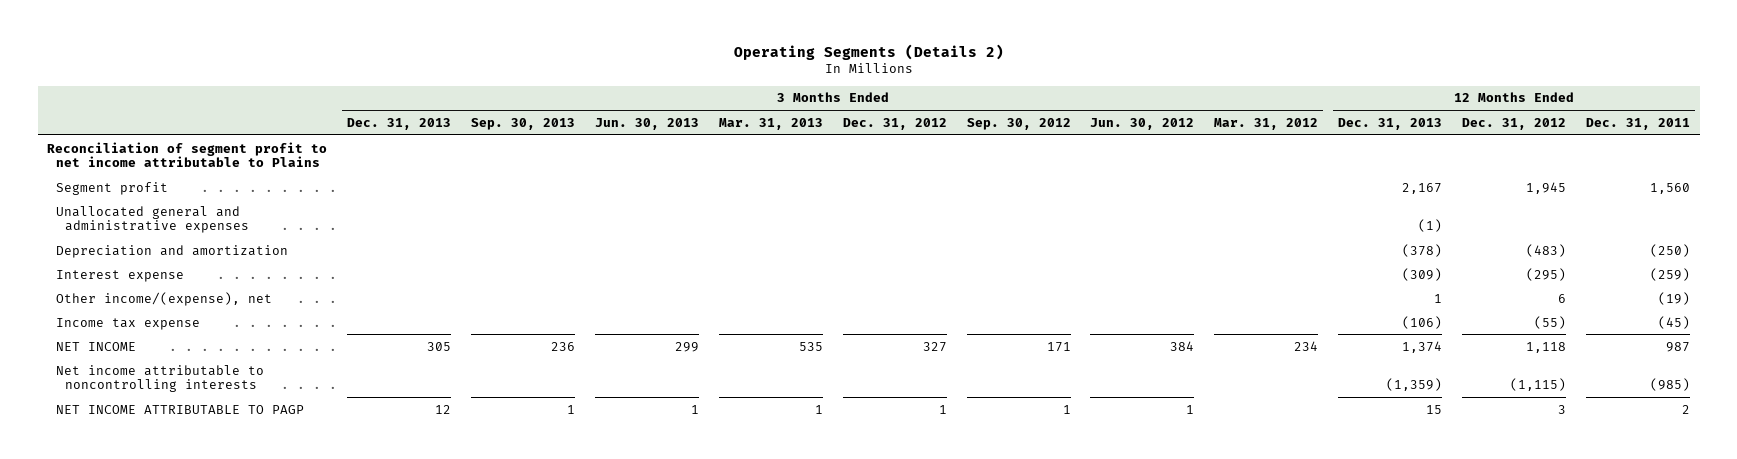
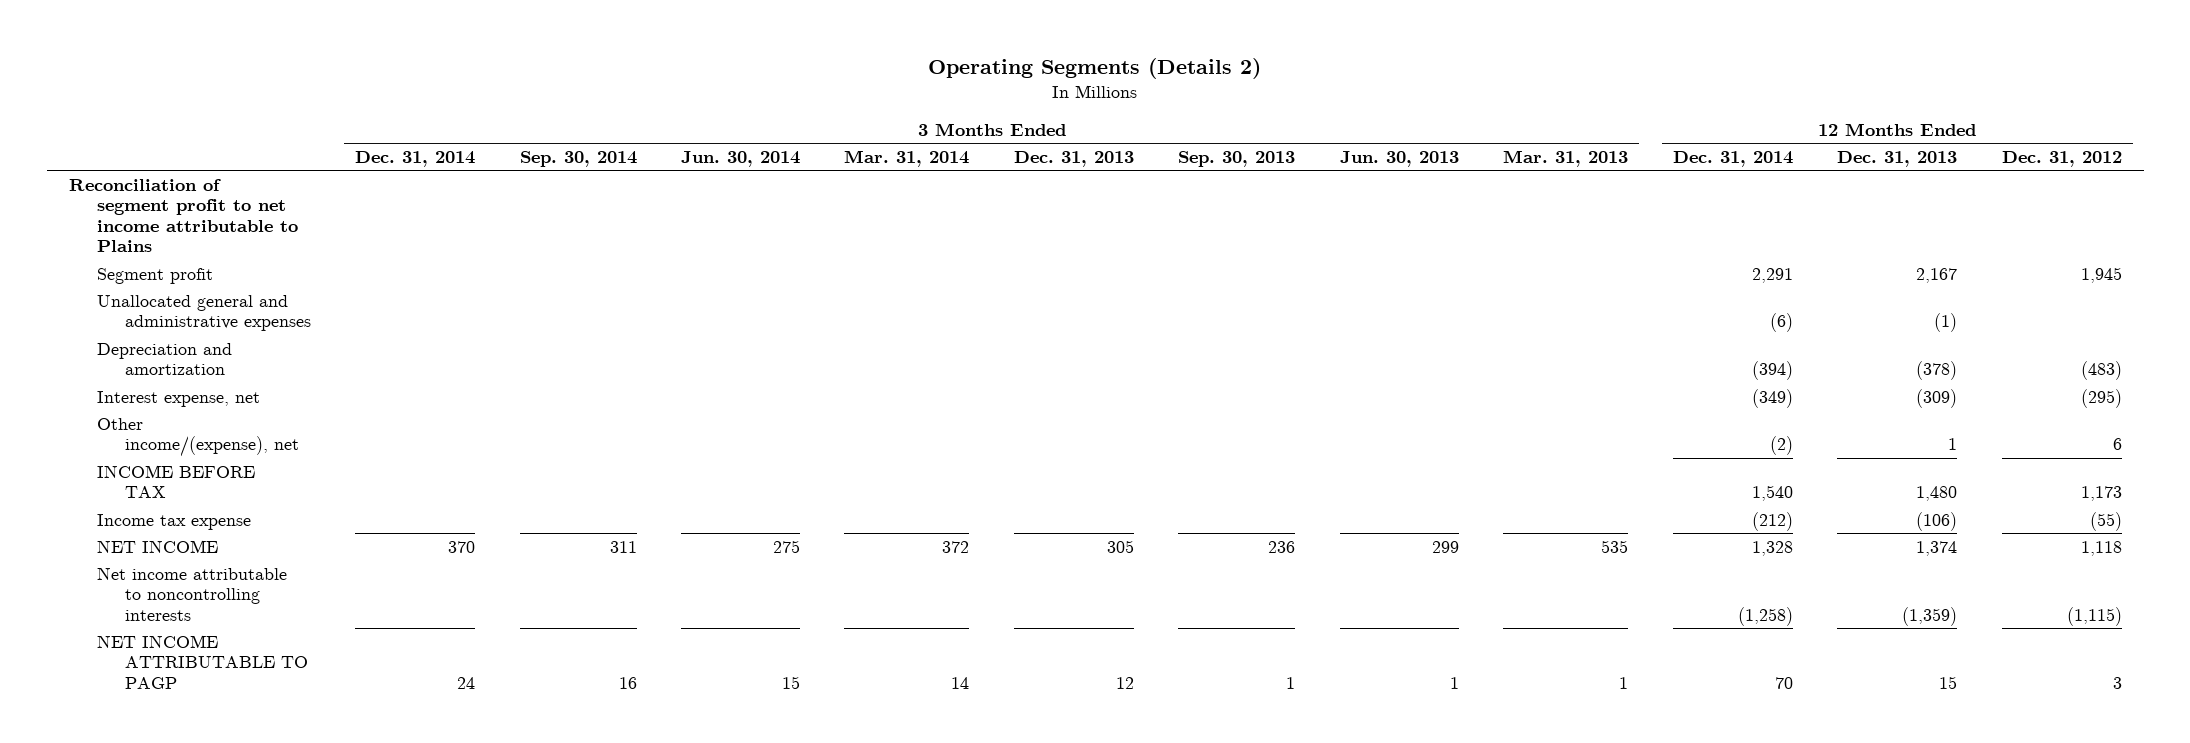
[842,117,947,130] Dec. 31, 2012 -> none
[966,117,1071,130] Sep. 30, 2012 -> none
[1090,117,1195,130] Jun. 30, 2012 -> none
[1214,117,1319,130] Mar. 31, 2012 -> none
[1585,117,1690,130] Dec. 31, 2011 -> none
none -> [355,150,476,167] Dec. 31, 2014
none -> [519,150,637,167] Sep. 30, 2014
none -> [680,150,800,167] Jun. 30, 2014
none -> [844,149,970,167] Mar. 31, 2014
none -> [1672,150,1793,167] Dec. 31, 2014
[56,269,185,282] Interest expense -> [96,390,260,407] Interest expense, net
none -> [96,464,255,499] INCOME BEFORE TAX

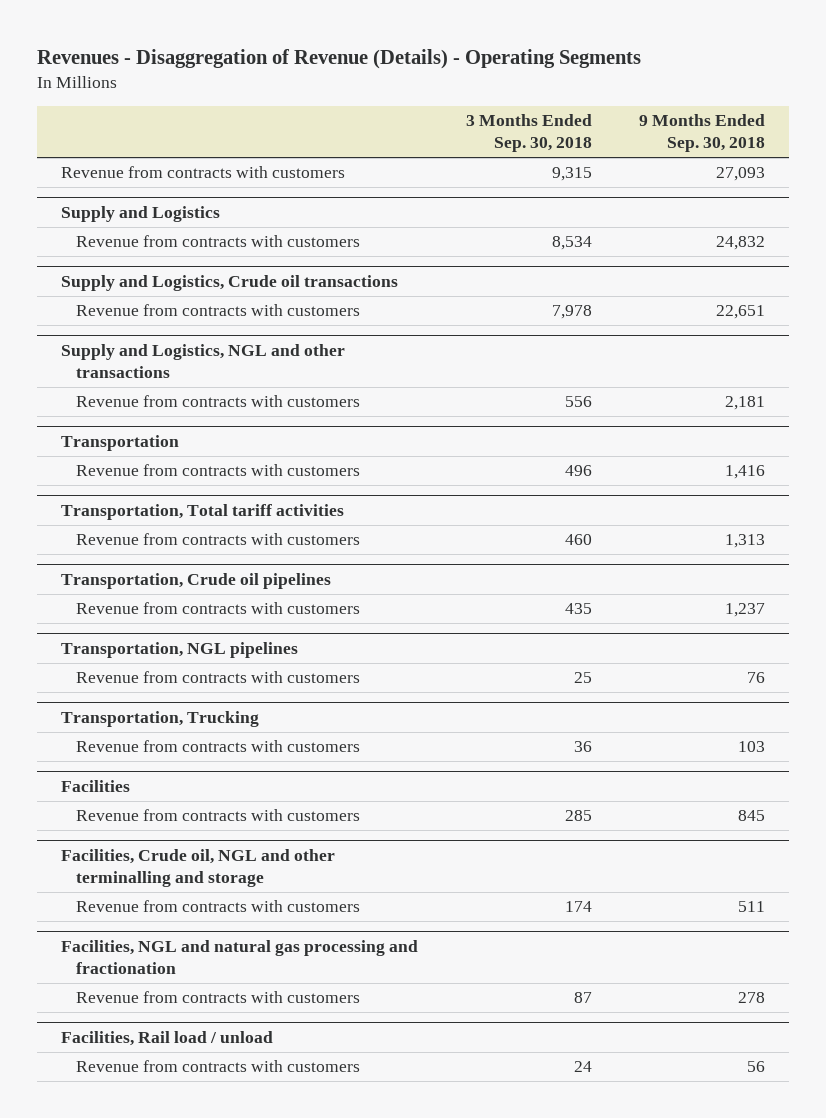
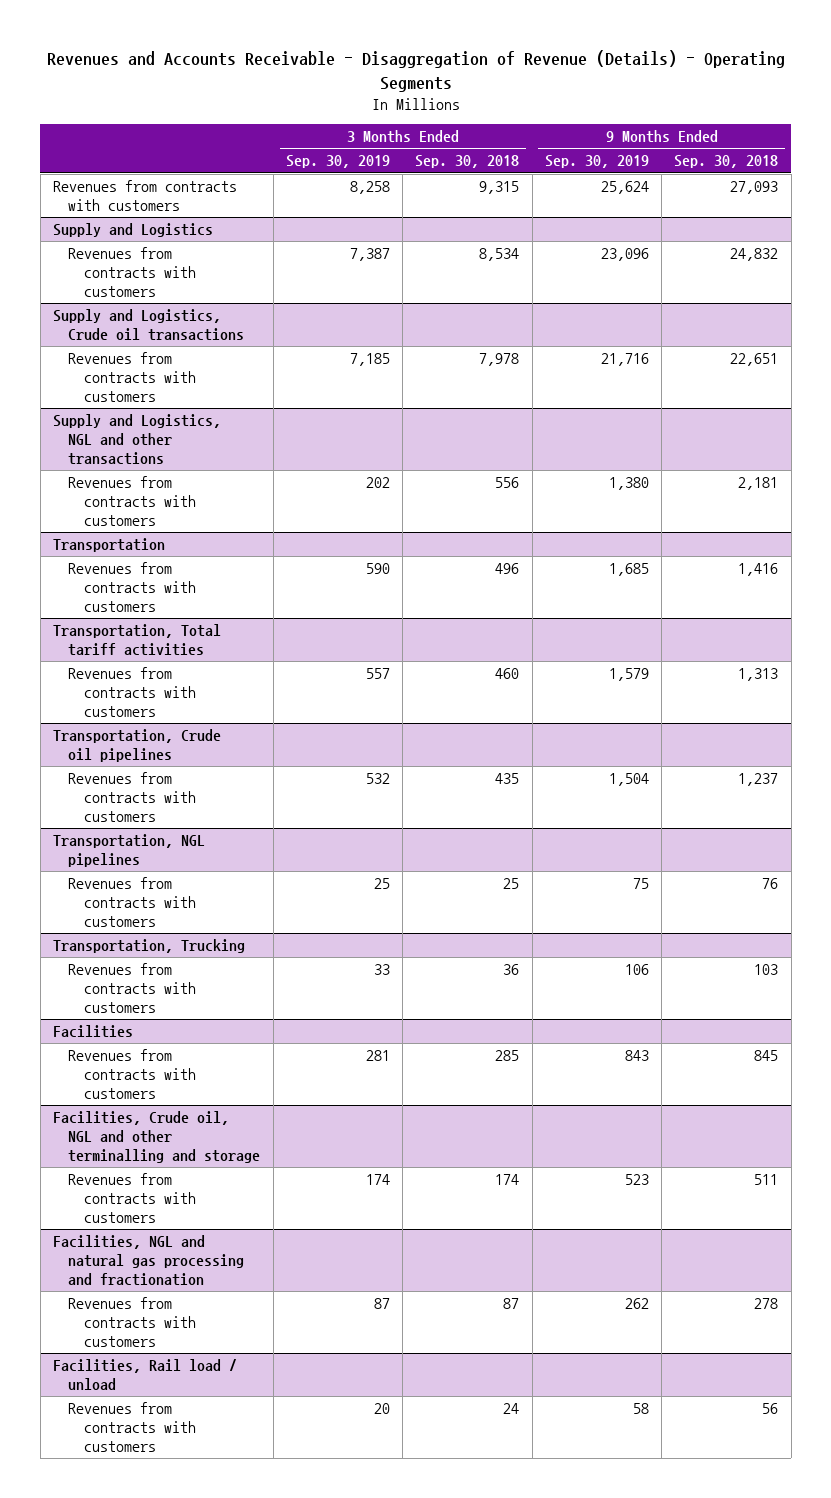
[36,49,641,70] Revenues - Disaggregation of Revenue (Details) - Operating Segments -> [46,50,785,93] Revenues and Accounts Receivable - Disaggregation of Revenue (Details) - Operating Segments
none -> [285,155,390,169] Sep. 30, 2019
none -> [544,155,649,169] Sep. 30, 2019
[60,166,345,179] Revenue from contracts with customers -> [53,179,238,212] Revenues from contracts with customers
[76,235,361,248] Revenue from contracts with customers -> [68,246,196,298] Revenues from contracts with customers
[76,304,361,317] Revenue from contracts with customers -> [68,351,196,403] Revenues from contracts with customers
[76,395,361,408] Revenue from contracts with customers -> [68,475,196,527] Revenues from contracts with customers
[76,464,361,477] Revenue from contracts with customers -> [68,561,196,613] Revenues from contracts with customers
[76,533,361,546] Revenue from contracts with customers -> [68,666,196,718] Revenues from contracts with customers
[76,602,361,615] Revenue from contracts with customers -> [68,771,196,823] Revenues from contracts with customers
[76,671,361,684] Revenue from contracts with customers -> [68,876,196,928] Revenues from contracts with customers
[76,740,361,753] Revenue from contracts with customers -> [68,962,196,1014] Revenues from contracts with customers
[76,809,361,822] Revenue from contracts with customers -> [68,1048,196,1100] Revenues from contracts with customers
[76,900,361,913] Revenue from contracts with customers -> [68,1172,196,1224] Revenues from contracts with customers
[76,991,361,1004] Revenue from contracts with customers -> [68,1296,196,1348] Revenues from contracts with customers
[76,1060,361,1073] Revenue from contracts with customers -> [68,1401,196,1453] Revenues from contracts with customers

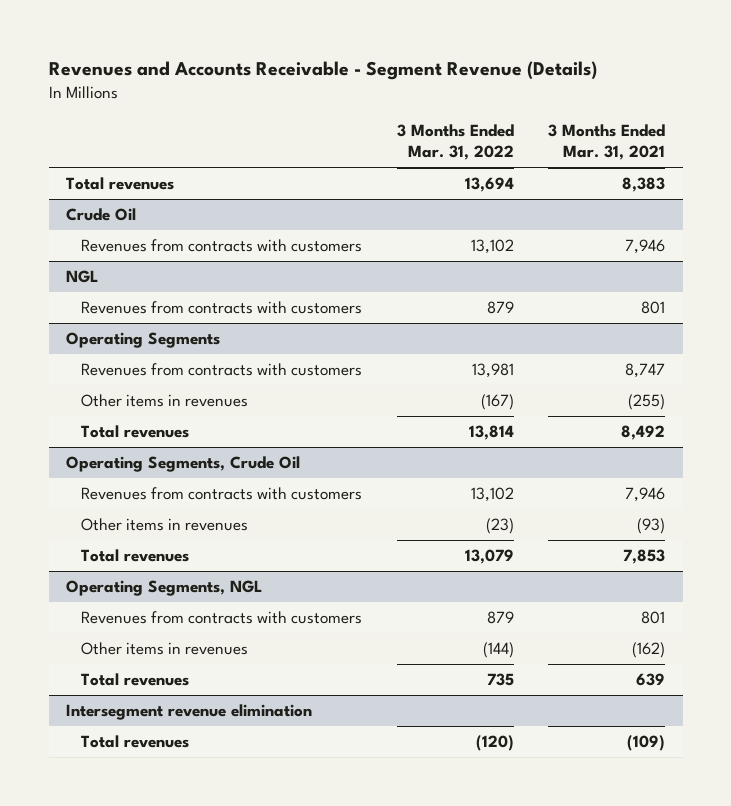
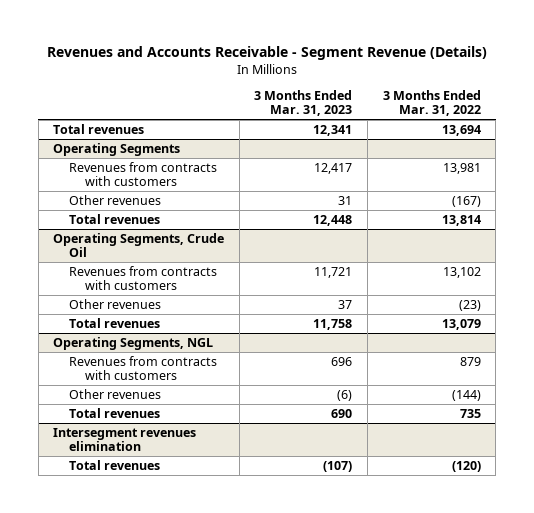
[548,123,666,161] 3 Months Ended Mar. 31, 2021 -> none
none -> [254,89,353,117] 3 Months Ended Mar. 31, 2023
[65,207,136,221] Crude Oil -> none
[80,238,362,252] Revenues from contracts with customers -> none
[65,269,98,283] NGL -> none
[80,300,362,314] Revenues from contracts with customers -> none
[80,393,248,407] Other items in revenues -> [69,194,162,205] Other revenues
[80,517,248,531] Other items in revenues -> [69,298,162,309] Other revenues
[80,641,248,655] Other items in revenues -> [69,388,162,399] Other revenues
[65,703,312,720] Intersegment revenue elimination -> [53,427,197,451] Intersegment revenues elimination

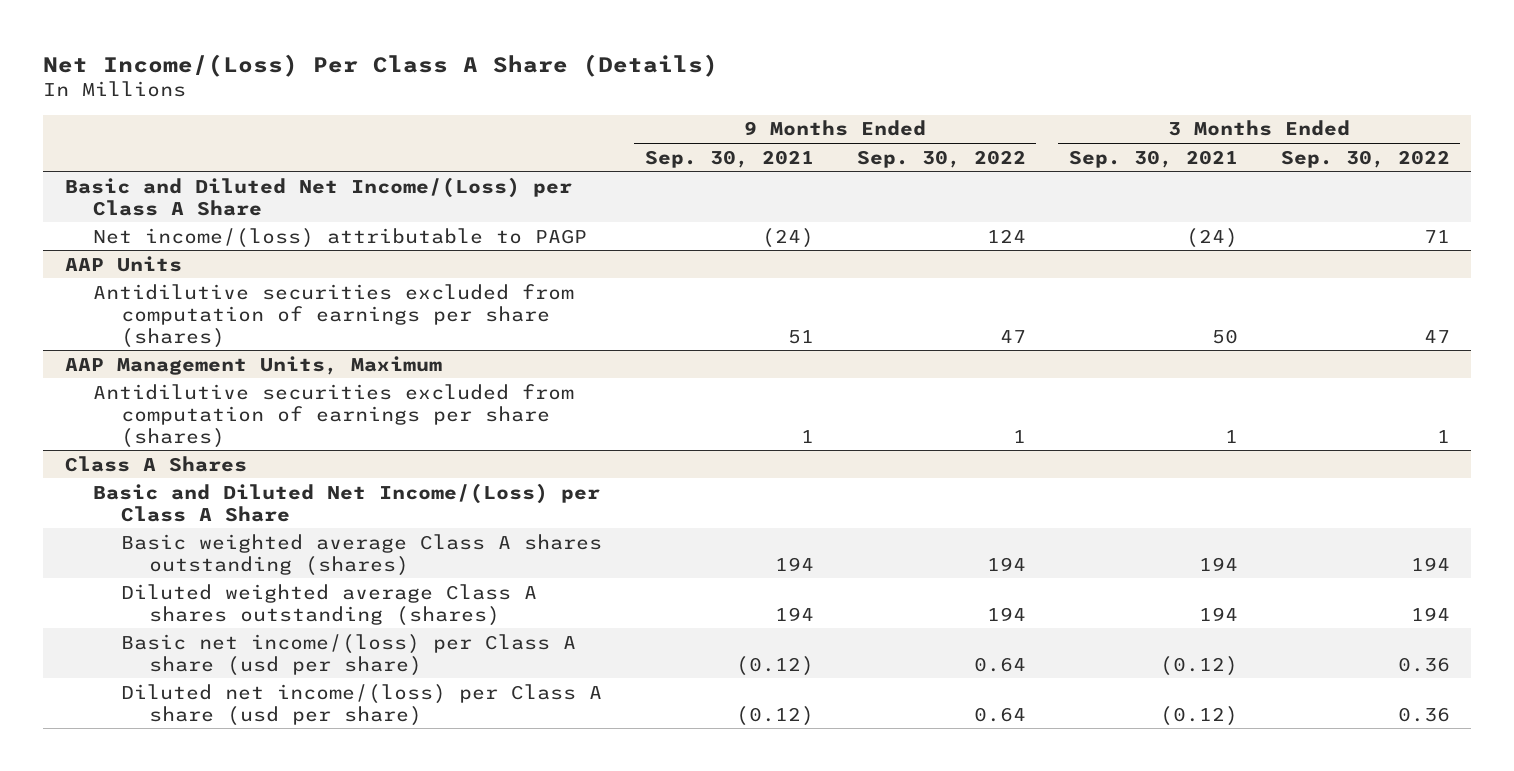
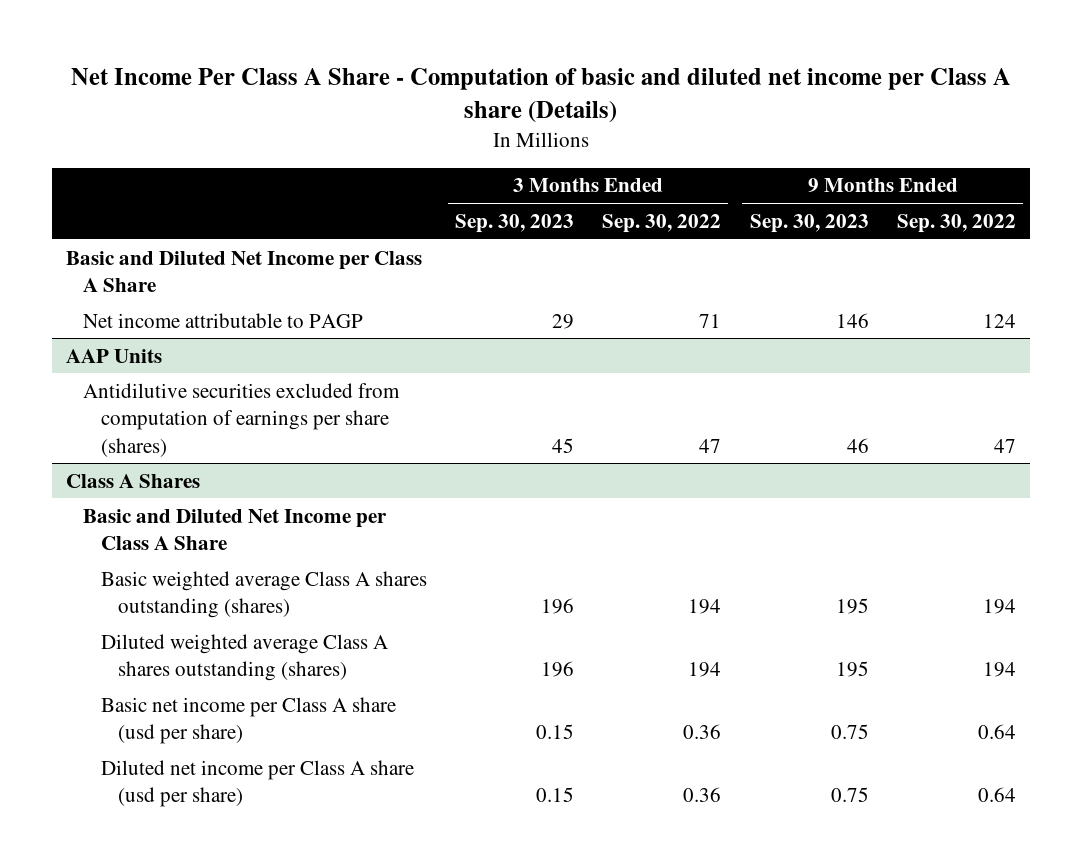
[43,53,719,77] Net Income/(Loss) Per Class A Share (Details) -> [71,67,1012,123] Net Income Per Class A Share - Computation of basic and diluted net income per Class A share (Details)
[644,149,814,168] Sep. 30, 2021 -> none
[1068,149,1238,168] Sep. 30, 2021 -> none
none -> [454,213,574,233] Sep. 30, 2023
none -> [749,213,869,233] Sep. 30, 2023
[64,176,572,216] Basic and Diluted Net Income/(Loss) per Class A Share -> [66,250,423,293] Basic and Diluted Net Income per Class A Share
[92,227,587,248] Net income/(loss) attributable to PAGP -> [83,312,364,328] Net income attributable to PAGP
[64,355,442,375] AAP Management Units, Maximum -> none
[92,383,574,448] Antidilutive securities excluded from computation of earnings per share (shares) -> none
[92,482,600,522] Basic and Diluted Net Income/(Loss) per Class A Share -> [83,508,388,551] Basic and Diluted Net Income per Class A Share
[120,633,576,676] Basic net income/(loss) per Class A share (usd per share) -> [100,696,396,745] Basic net income per Class A share (usd per share)
[120,683,602,726] Diluted net income/(loss) per Class A share (usd per share) -> [100,759,414,808] Diluted net income per Class A share (usd per share)

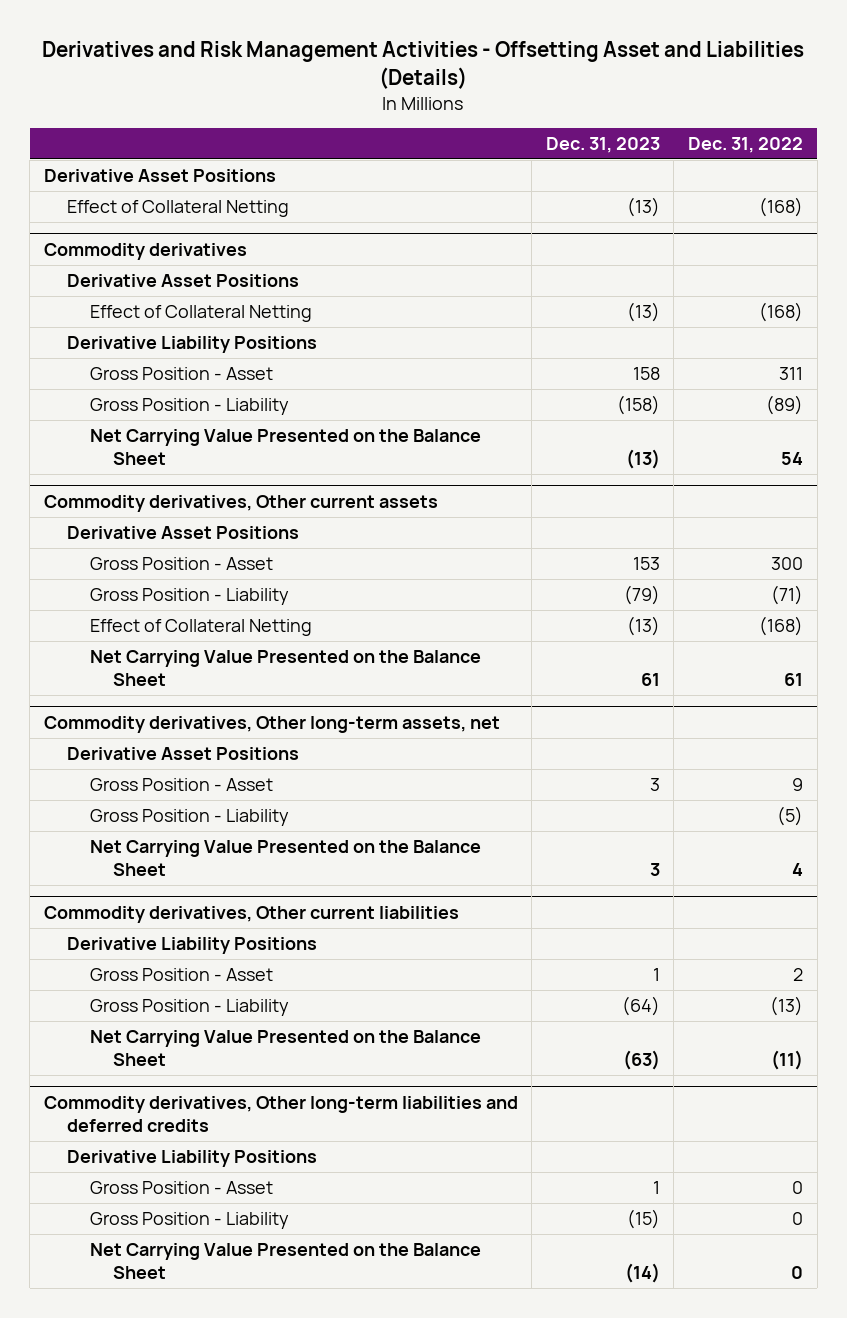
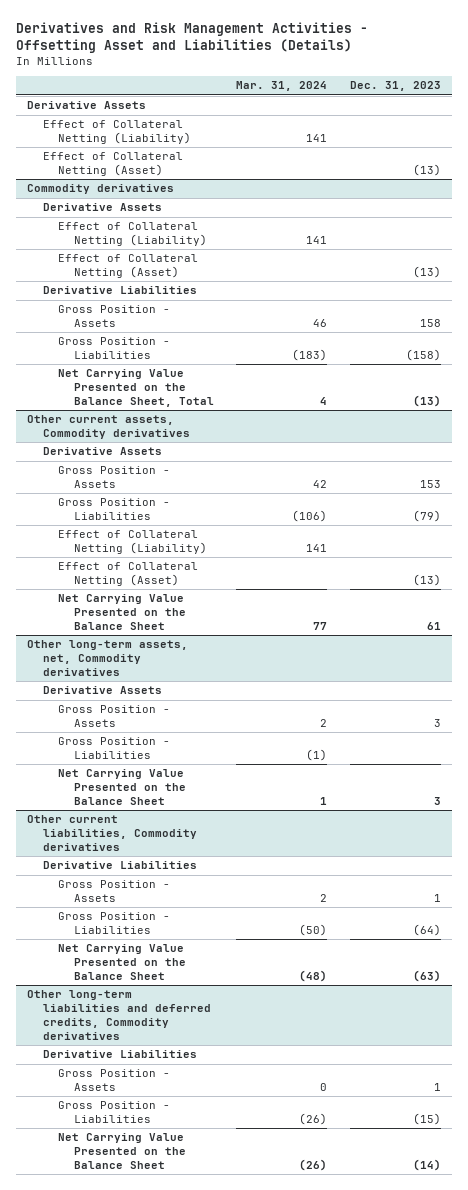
[688,136,804,153] Dec. 31, 2022 -> none
none -> [236,81,328,92] Mar. 31, 2024
[43,169,276,183] Derivative Asset Positions -> [27,101,147,110] Derivative Assets
none -> [42,120,192,145] Effect of Collateral Netting (Liability)
[66,200,289,218] Effect of Collateral Netting -> [42,152,183,177] Effect of Collateral Netting (Asset)
[66,274,299,288] Derivative Asset Positions -> [42,203,162,212] Derivative Assets
none -> [58,222,207,247] Effect of Collateral Netting (Liability)
[89,305,312,323] Effect of Collateral Netting -> [58,254,199,279] Effect of Collateral Netting (Asset)
[66,336,317,354] Derivative Liability Positions -> [42,286,197,295] Derivative Liabilities
[89,367,273,381] Gross Position - Asset -> [58,305,171,328] Gross Position - Assets
[89,398,289,416] Gross Position - Liability -> [58,337,171,360] Gross Position - Liabilities
[89,429,481,466] Net Carrying Value Presented on the Balance Sheet -> [58,369,214,407] Net Carrying Value Presented on the Balance Sheet, Total
[43,494,438,512] Commodity derivatives, Other current assets -> [27,415,190,440] Other current assets, Commodity derivatives
[66,526,299,540] Derivative Asset Positions -> [42,447,162,456] Derivative Assets
[89,557,273,571] Gross Position - Asset -> [58,466,171,489] Gross Position - Assets
[89,588,289,606] Gross Position - Liability -> [58,498,171,521] Gross Position - Liabilities
none -> [58,530,207,555] Effect of Collateral Netting (Liability)
[89,619,312,637] Effect of Collateral Netting -> [58,562,199,587] Effect of Collateral Netting (Asset)
[43,715,500,733] Commodity derivatives, Other long-term assets, net -> [27,640,189,676] Other long-term assets, net, Commodity derivatives
[66,747,299,761] Derivative Asset Positions -> [42,686,162,695] Derivative Assets
[89,778,273,792] Gross Position - Asset -> [58,705,171,728] Gross Position - Assets
[89,809,289,827] Gross Position - Liability -> [58,737,171,760] Gross Position - Liabilities
[43,905,459,923] Commodity derivatives, Other current liabilities -> [27,815,197,851] Other current liabilities, Commodity derivatives
[66,937,317,955] Derivative Liability Positions -> [42,861,197,870] Derivative Liabilities
[89,968,273,982] Gross Position - Asset -> [58,880,171,903] Gross Position - Assets
[89,999,289,1017] Gross Position - Liability -> [58,912,171,935] Gross Position - Liabilities
[43,1095,518,1132] Commodity derivatives, Other long-term liabilities and deferred credits -> [27,990,211,1040] Other long-term liabilities and deferred credits, Commodity derivatives
[66,1150,317,1168] Derivative Liability Positions -> [42,1050,197,1059] Derivative Liabilities
[89,1181,273,1195] Gross Position - Asset -> [58,1069,171,1092] Gross Position - Assets
[89,1212,289,1230] Gross Position - Liability -> [58,1101,171,1124] Gross Position - Liabilities

